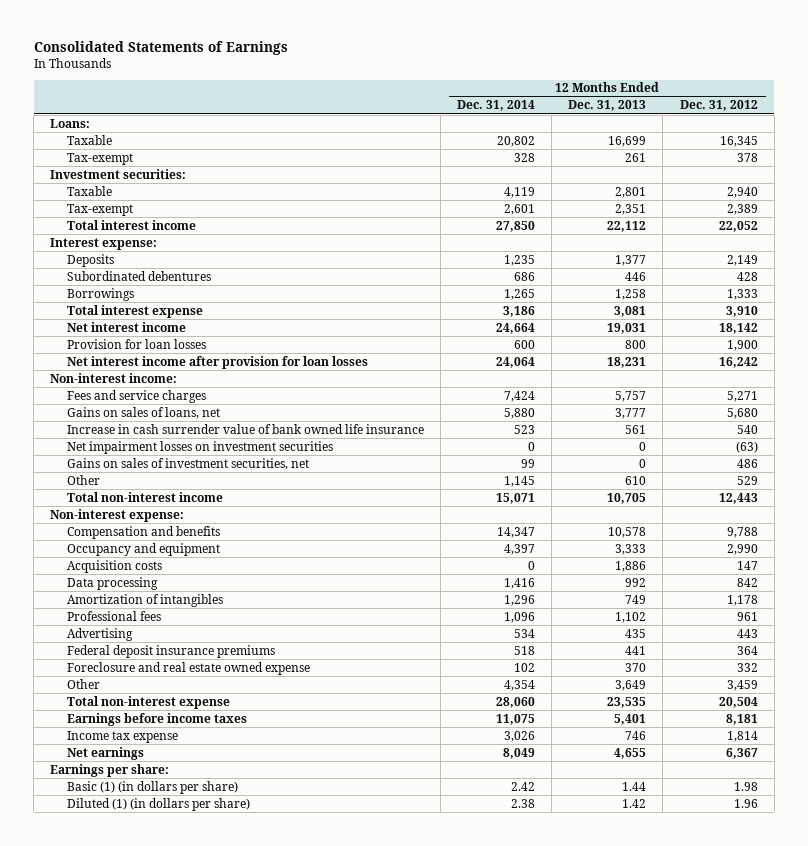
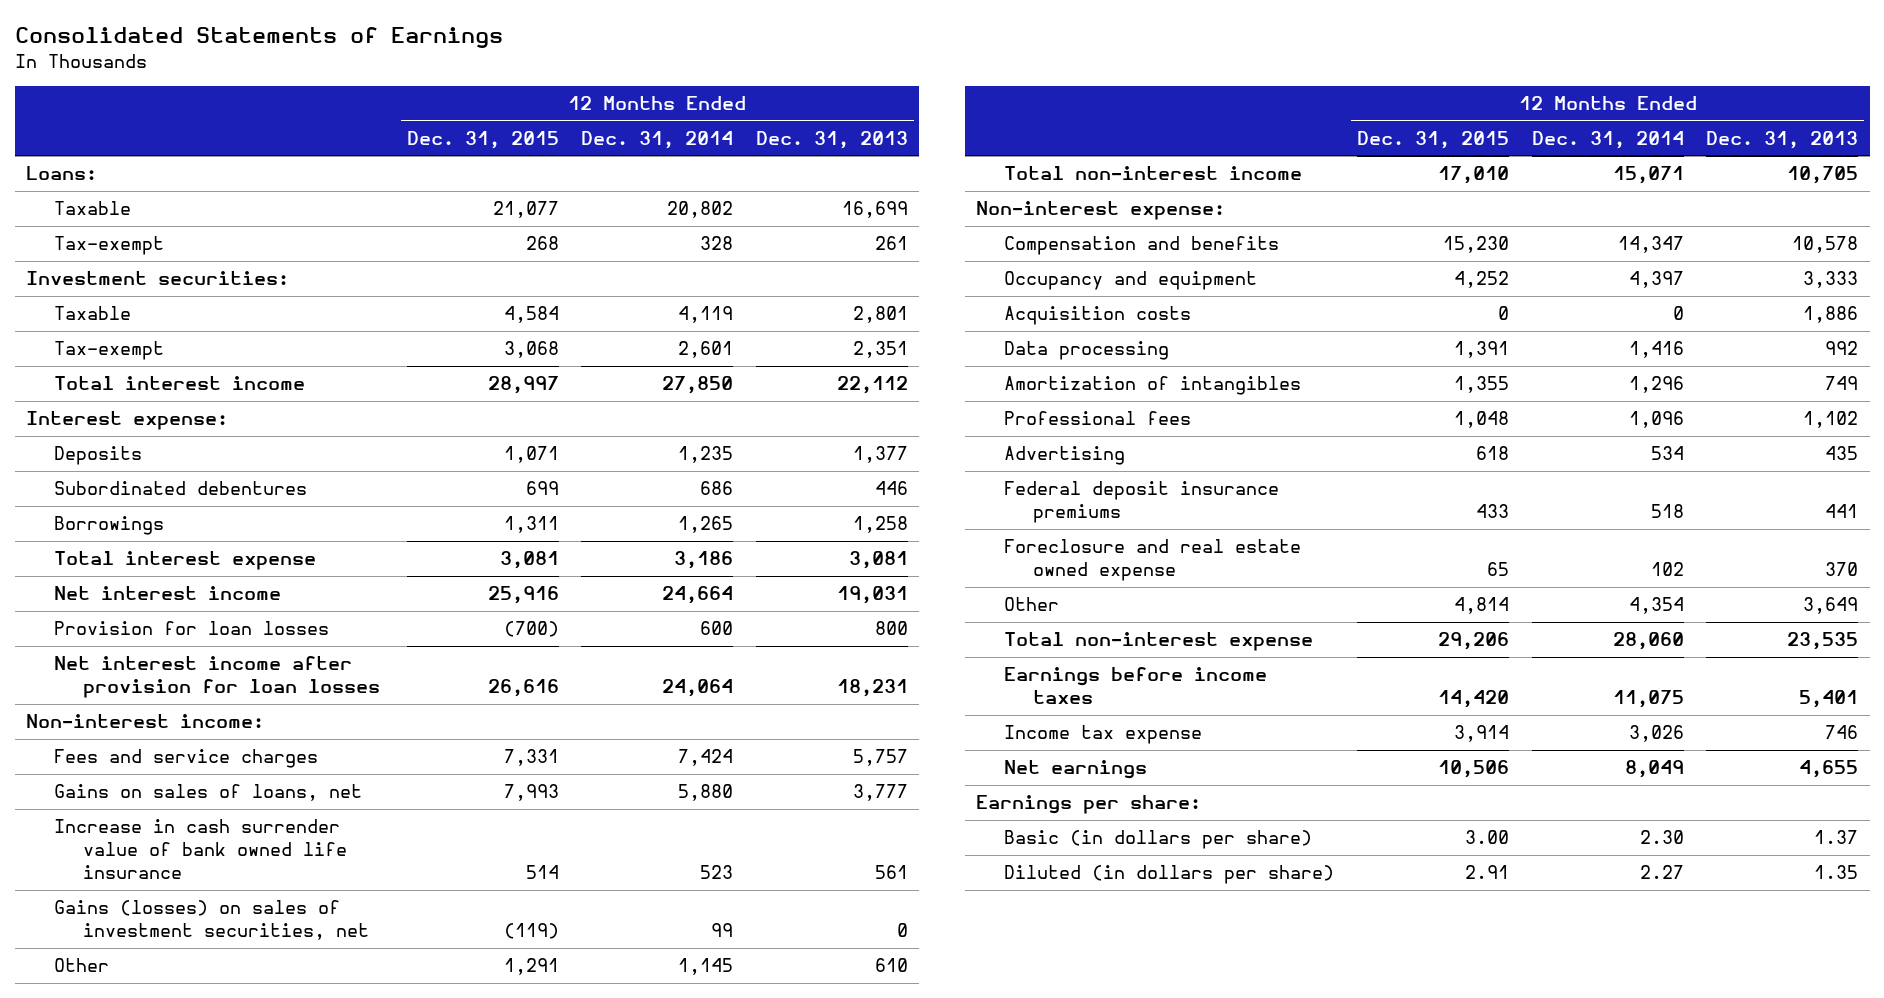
[679,100,758,112] Dec. 31, 2012 -> none
none -> [406,130,559,149] Dec. 31, 2015
[67,440,334,454] Net impairment losses on investment securities -> none
[67,457,310,470] Gains on sales of investment securities, net -> [54,900,369,941] Gains (losses) on sales of investment securities, net
[67,780,239,794] Basic (1) (in dollars per share) -> [1004,830,1313,850] Basic (in dollars per share)
[511,781,536,791] 2.42 -> [1639,830,1684,845] 2.30
[622,781,647,791] 1.44 -> [1814,830,1859,845] 1.37
[67,797,251,811] Diluted (1) (in dollars per share) -> [1004,865,1335,885] Diluted (in dollars per share)
[511,798,536,808] 2.38 -> [1639,865,1684,880] 2.27
[622,798,647,808] 1.42 -> [1814,865,1859,880] 1.35

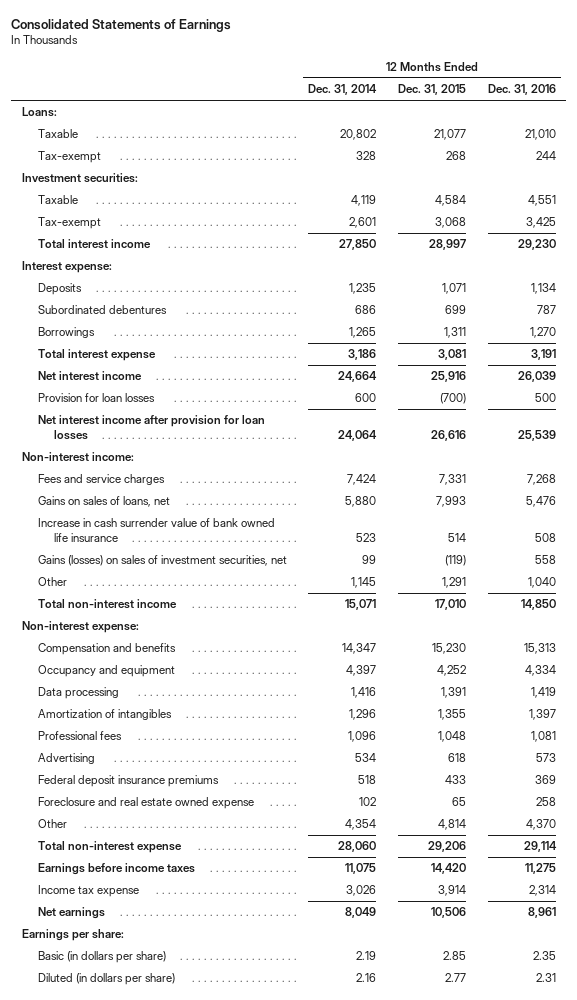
[756,130,909,149] Dec. 31, 2013 -> none
none -> [487,84,556,96] Dec. 31, 2016
[1004,306,1192,326] Acquisition costs -> none
[1465,830,1510,845] 3.00 -> [442,951,466,961] 2.85
[1639,830,1684,845] 2.30 -> [356,951,377,961] 2.19
[1465,865,1510,880] 2.91 -> [444,973,466,983] 2.77
[1639,865,1684,880] 2.27 -> [356,973,377,983] 2.16

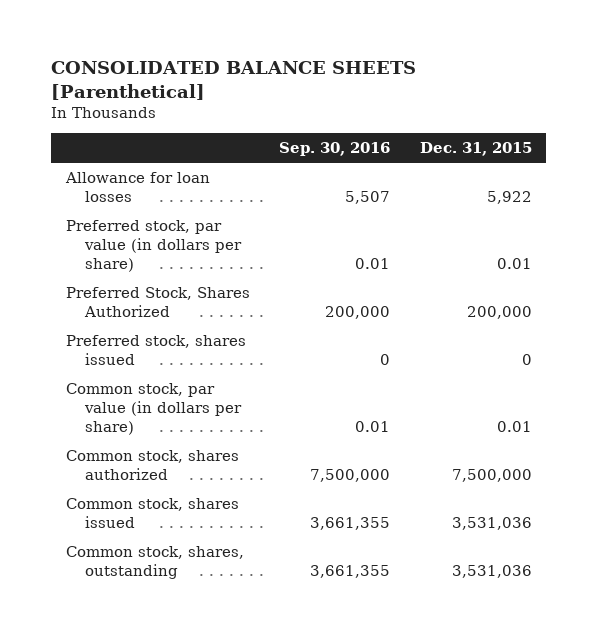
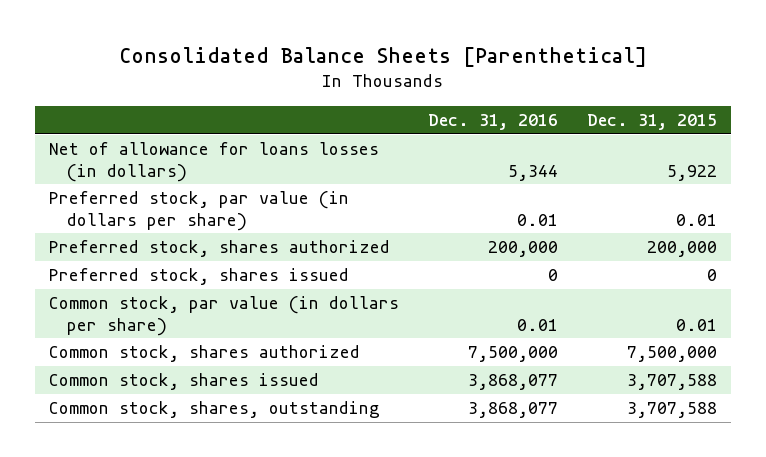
[50,61,416,100] CONSOLIDATED BALANCE SHEETS [Parenthetical] -> [119,46,648,67] Consolidated Balance Sheets [Parenthetical]
[279,142,391,157] Sep. 30, 2016 -> none
none -> [428,113,559,130] Dec. 31, 2016
[64,172,210,203] Allowance for loan losses -> [49,142,380,182] Net of allowance for loans losses (in dollars)
[65,287,250,318] Preferred Stock, Shares Authorized -> [49,240,391,258] Preferred stock, shares authorized
[451,517,532,531] 3,531,036 -> [626,374,717,391] 3,707,588
[451,565,532,579] 3,531,036 -> [626,402,717,419] 3,707,588

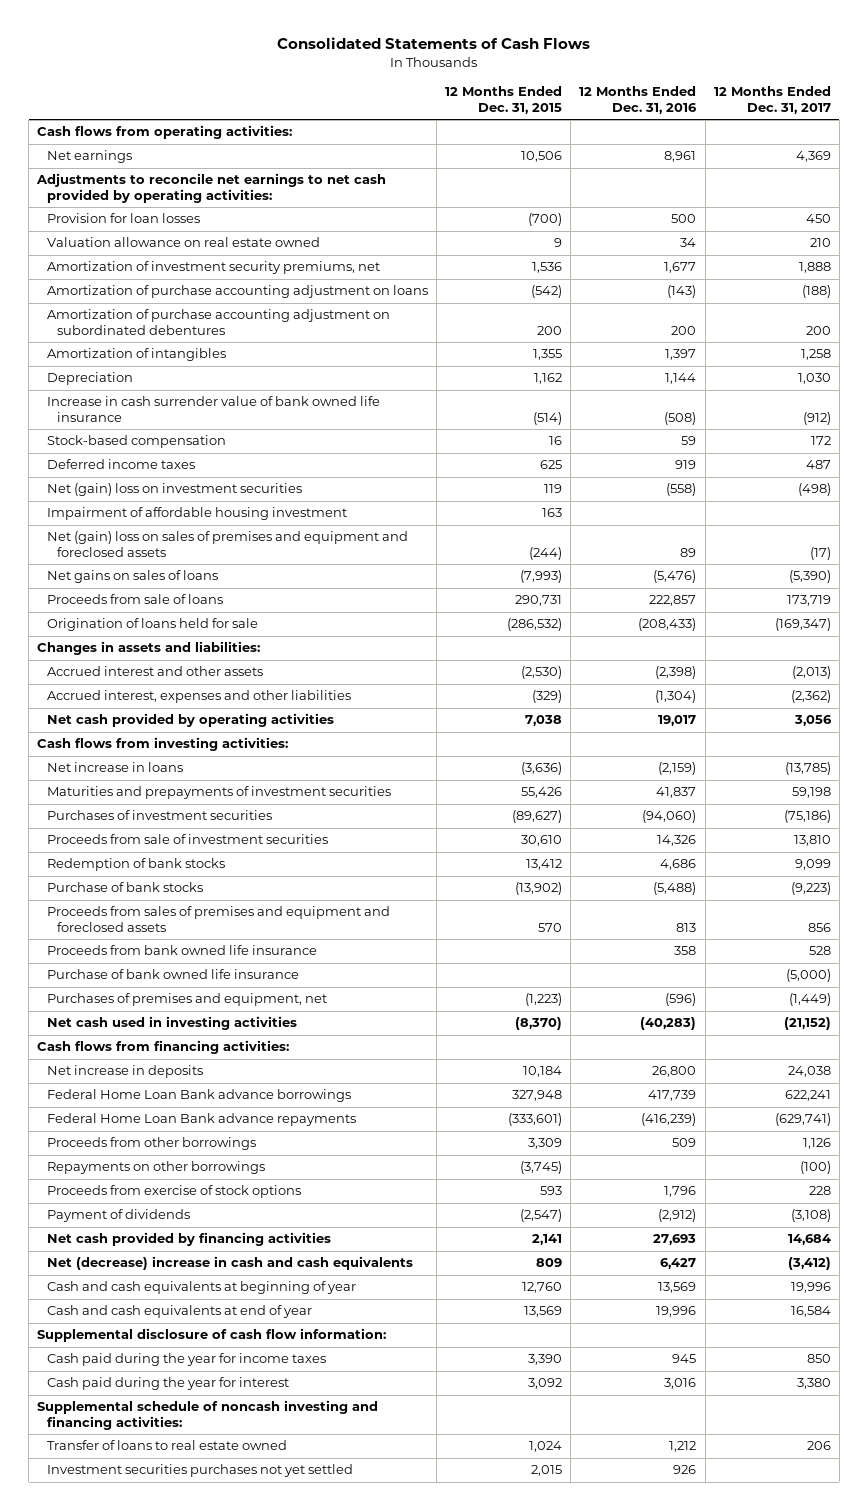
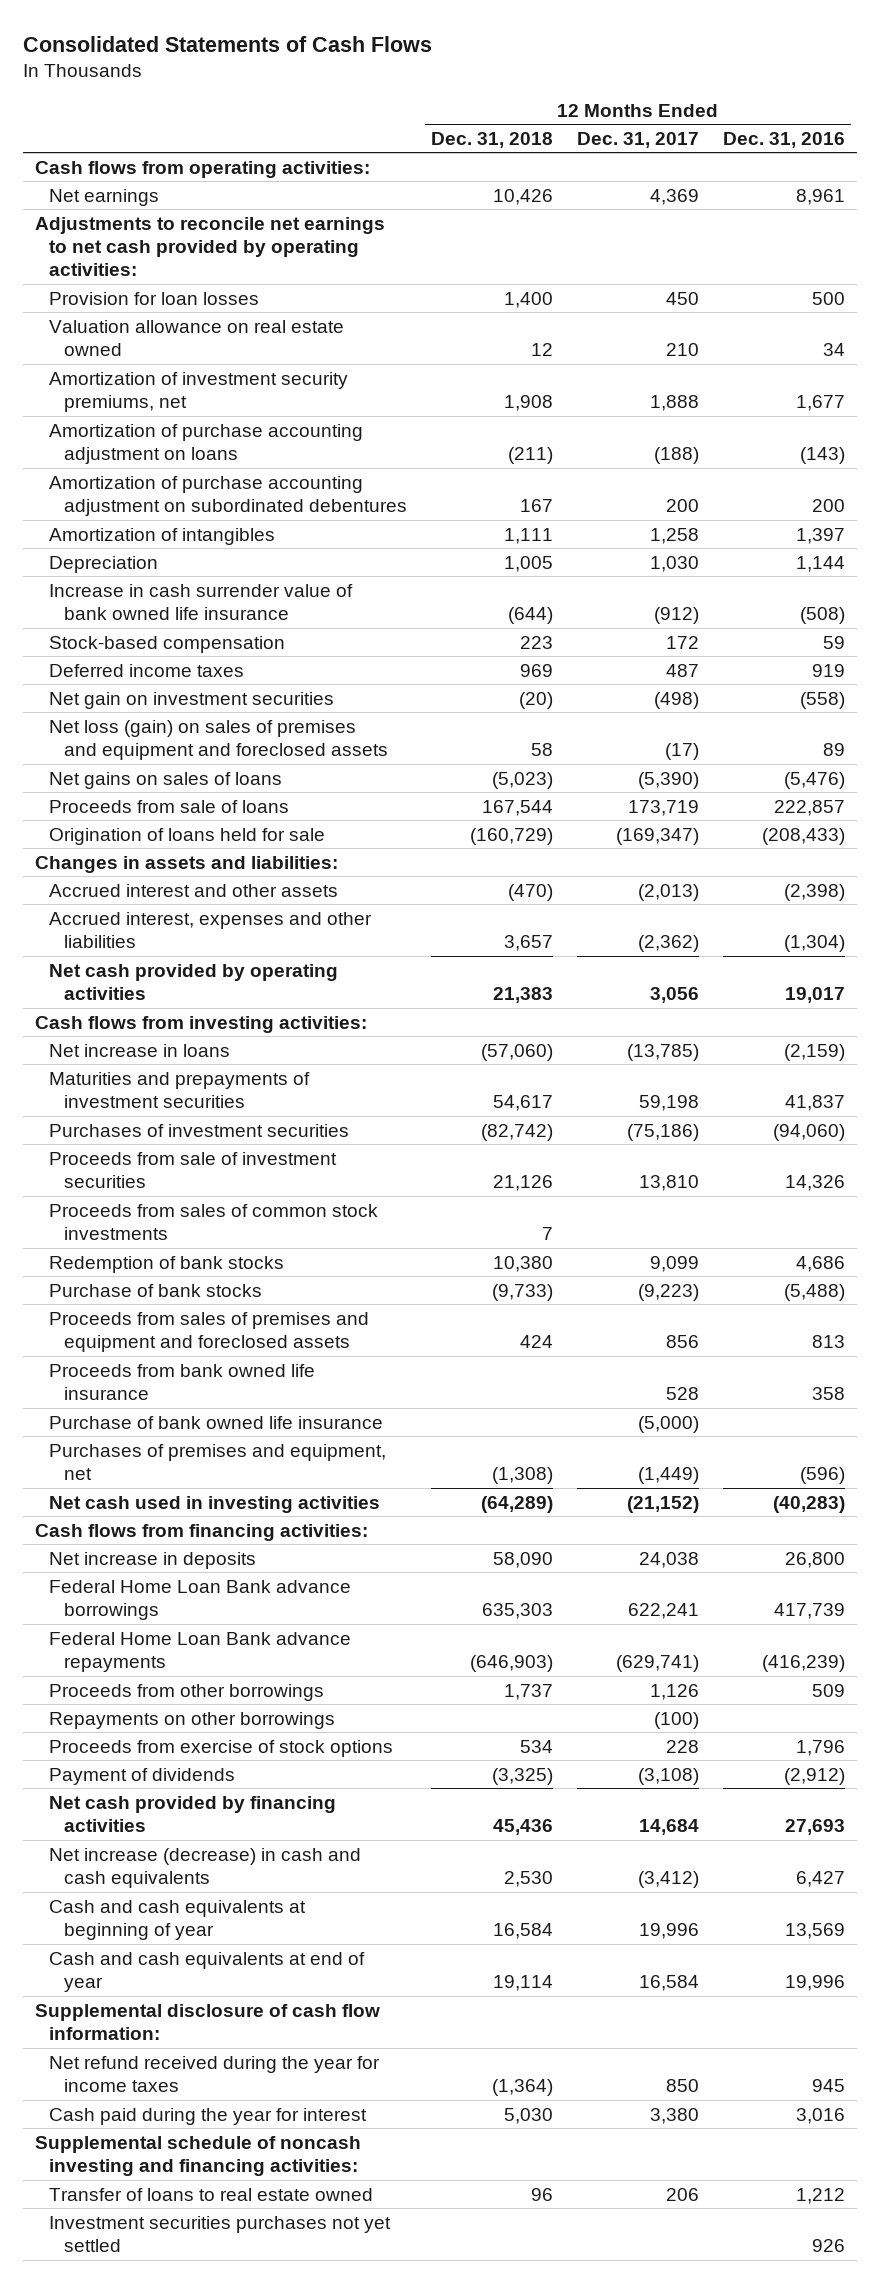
[445,86,563,115] 12 Months Ended Dec. 31, 2015 -> none
none -> [430,131,553,148] Dec. 31, 2018
[46,507,347,521] Impairment of affordable housing investment -> none
[46,483,302,497] Net (gain) loss on investment securities -> [49,691,335,709] Net gain on investment securities
[46,531,408,557] Net (gain) loss on sales of premises and equipment and foreclosed assets -> [49,719,388,761] Net loss (gain) on sales of premises and equipment and foreclosed assets
none -> [49,1203,379,1241] Proceeds from sales of common stock investments
[46,1256,413,1271] Net (decrease) increase in cash and cash equivalents -> [49,1847,362,1889] Net increase (decrease) in cash and cash equivalents
[46,1353,326,1367] Cash paid during the year for income taxes -> [49,2055,381,2093] Net refund received during the year for income taxes

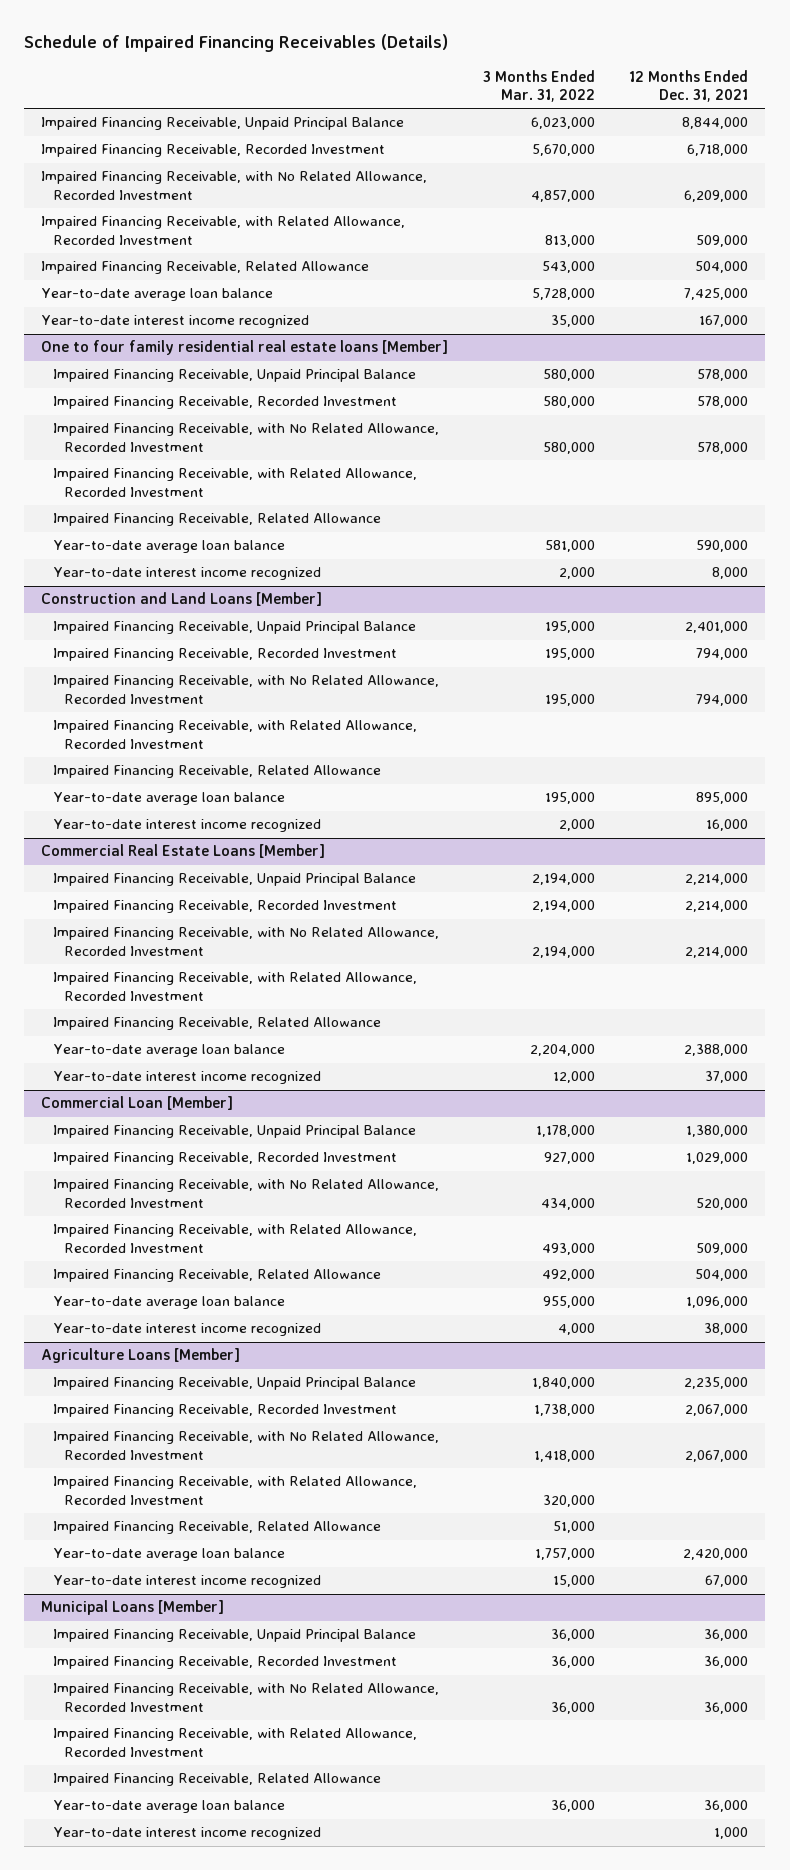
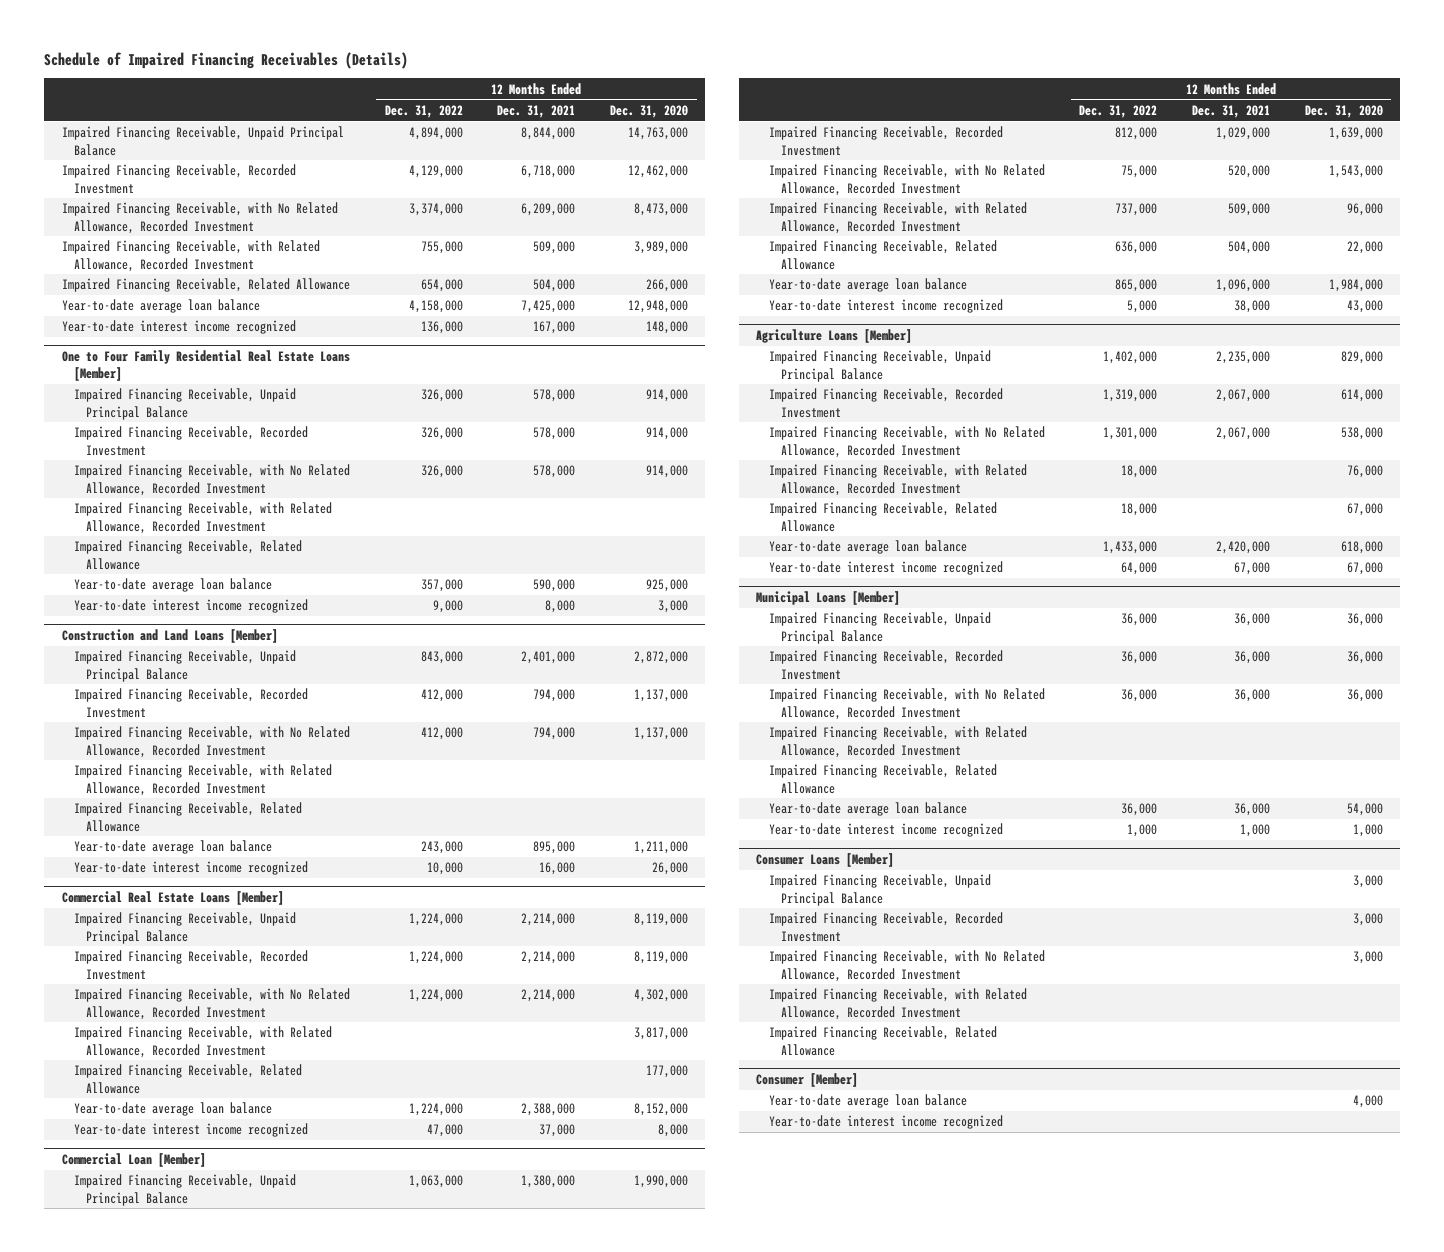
[482,69,595,102] 3 Months Ended Mar. 31, 2022 -> none
none -> [384,104,463,118] Dec. 31, 2022
none -> [609,104,688,118] Dec. 31, 2020
[41,340,449,356] One to four family residential real estate loans [Member] -> [61,349,350,382] One to Four Family Residential Real Estate Loans [Member]
none -> [756,852,895,867] Consumer Loans [Member]
none -> [768,874,991,906] Impaired Financing Receivable, Unpaid Principal Balance
none -> [768,912,1003,942] Impaired Financing Receivable, Recorded Investment
none -> [768,950,1045,982] Impaired Financing Receivable, with No Related Allowance, Recorded Investment
none -> [768,988,1027,1020] Impaired Financing Receivable, with Related Allowance, Recorded Investment
none -> [768,1026,997,1056] Impaired Financing Receivable, Related Allowance
none -> [756,1072,859,1087] Consumer [Member]
none -> [768,1094,967,1109] Year-to-date average loan balance
none -> [768,1115,1003,1130] Year-to-date interest income recognized

